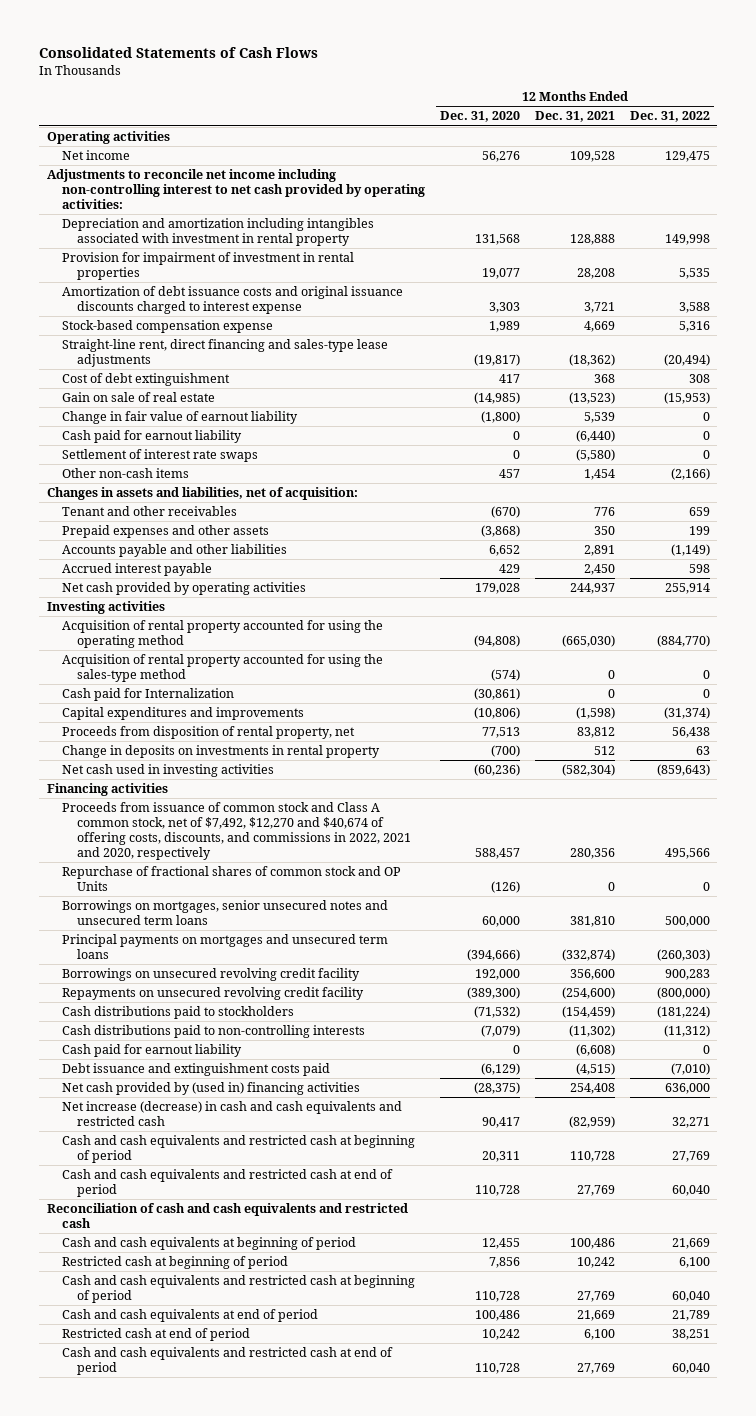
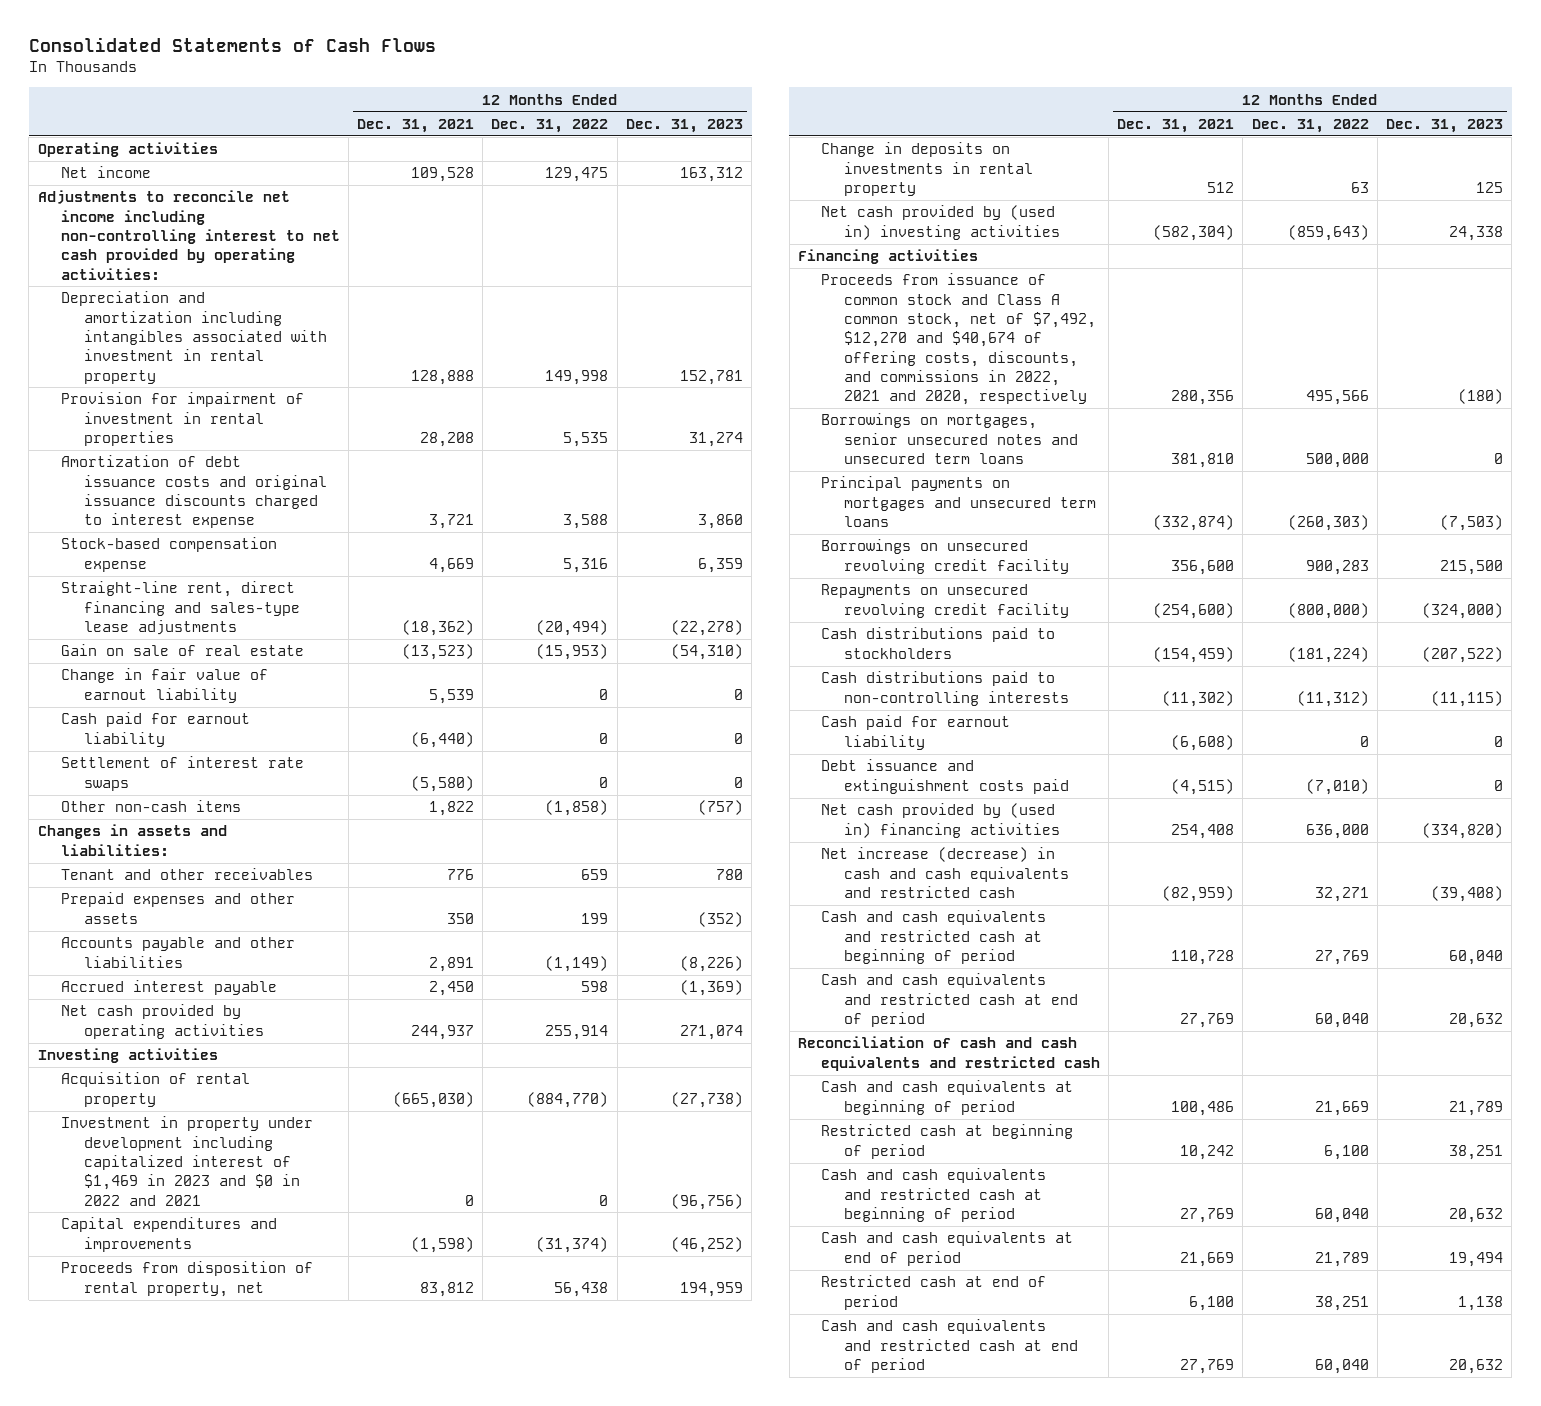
[439,111,520,123] Dec. 31, 2020 -> none
none -> [625,118,743,133] Dec. 31, 2023
[61,373,230,387] Cost of debt extinguishment -> none
[583,469,615,481] 1,454 -> [429,801,475,817] 1,822
[670,468,710,481] (2,166) -> [545,800,609,817] (1,858)
[46,487,358,501] Changes in assets and liabilities, net of acquisition: -> [37,824,227,856] Changes in assets and liabilities:
[61,654,383,683] Acquisition of rental property accounted for using the sales-type method -> none
[61,688,234,702] Cash paid for Internalization -> none
[61,620,383,649] Acquisition of rental property accounted for using the operating method -> [60,1072,250,1107] Acquisition of rental property
none -> [60,1116,313,1206] Investment in property under development including capitalized interest of $1,469 in 2023 and $0 in 2022 and 2021
[61,764,274,778] Net cash used in investing activities -> [820,205,1061,240] Net cash provided by (used in) investing activities
[61,866,401,892] Repurchase of fractional shares of common stock and OP Units -> none

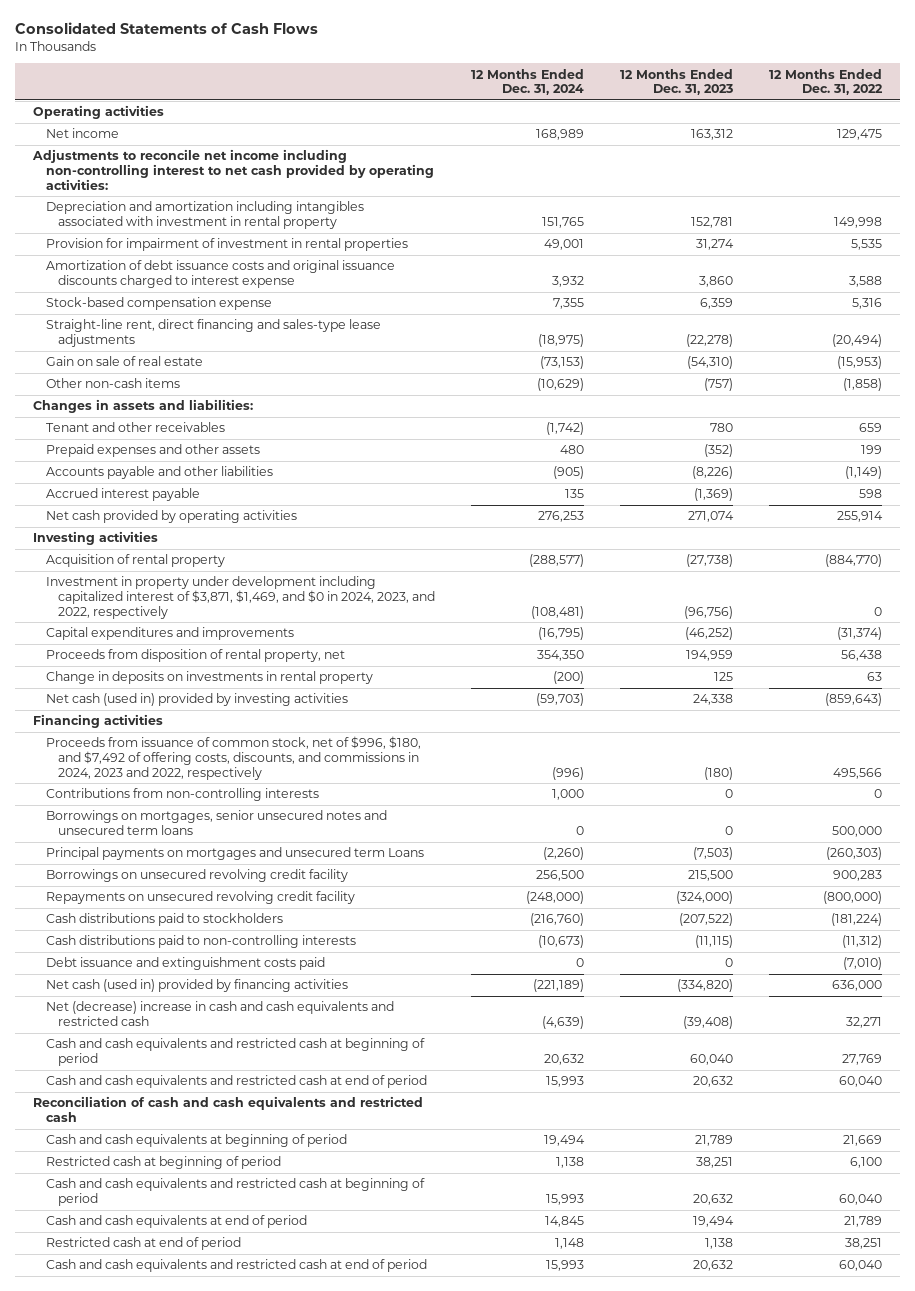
[357,118,475,133] Dec. 31, 2021 -> none
none -> [471,68,585,96] 12 Months Ended Dec. 31, 2024
[60,668,268,703] Change in fair value of earnout liability -> none
[60,712,250,747] Cash paid for earnout liability -> none
[60,756,304,791] Settlement of interest rate swaps -> none
[60,1116,313,1206] Investment in property under development including capitalized interest of $1,469 in 2023 and $0 in 2022 and 2021 -> [45,576,436,619] Investment in property under development including capitalized interest of $3,871, $1,469, and $0 in 2024, 2023, and 2022, respectively
[820,205,1061,240] Net cash provided by (used in) investing activities -> [45,693,348,707] Net cash (used in) provided by investing activities
[820,273,1097,406] Proceeds from issuance of common stock and Class A common stock, net of $7,492, $12,270 and $40,674 of offering costs, discounts, and commissions in 2022, 2021 and 2020, respectively -> [45,736,421,780] Proceeds from issuance of common stock, net of $996, $180, and $7,492 of offering costs, discounts, and commissions in 2024, 2023 and 2022, respectively
none -> [45,788,319,802] Contributions from non-controlling interests
[820,476,1097,527] Principal payments on mortgages and unsecured term loans -> [45,847,424,861] Principal payments on mortgages and unsecured term Loans
[820,715,1010,750] Cash paid for earnout liability -> none
[820,803,1061,838] Net cash provided by (used in) financing activities -> [45,979,348,993] Net cash (used in) provided by financing activities
[820,847,1070,898] Net increase (decrease) in cash and cash equivalents and restricted cash -> [45,1001,394,1026] Net (decrease) increase in cash and cash equivalents and restricted cash

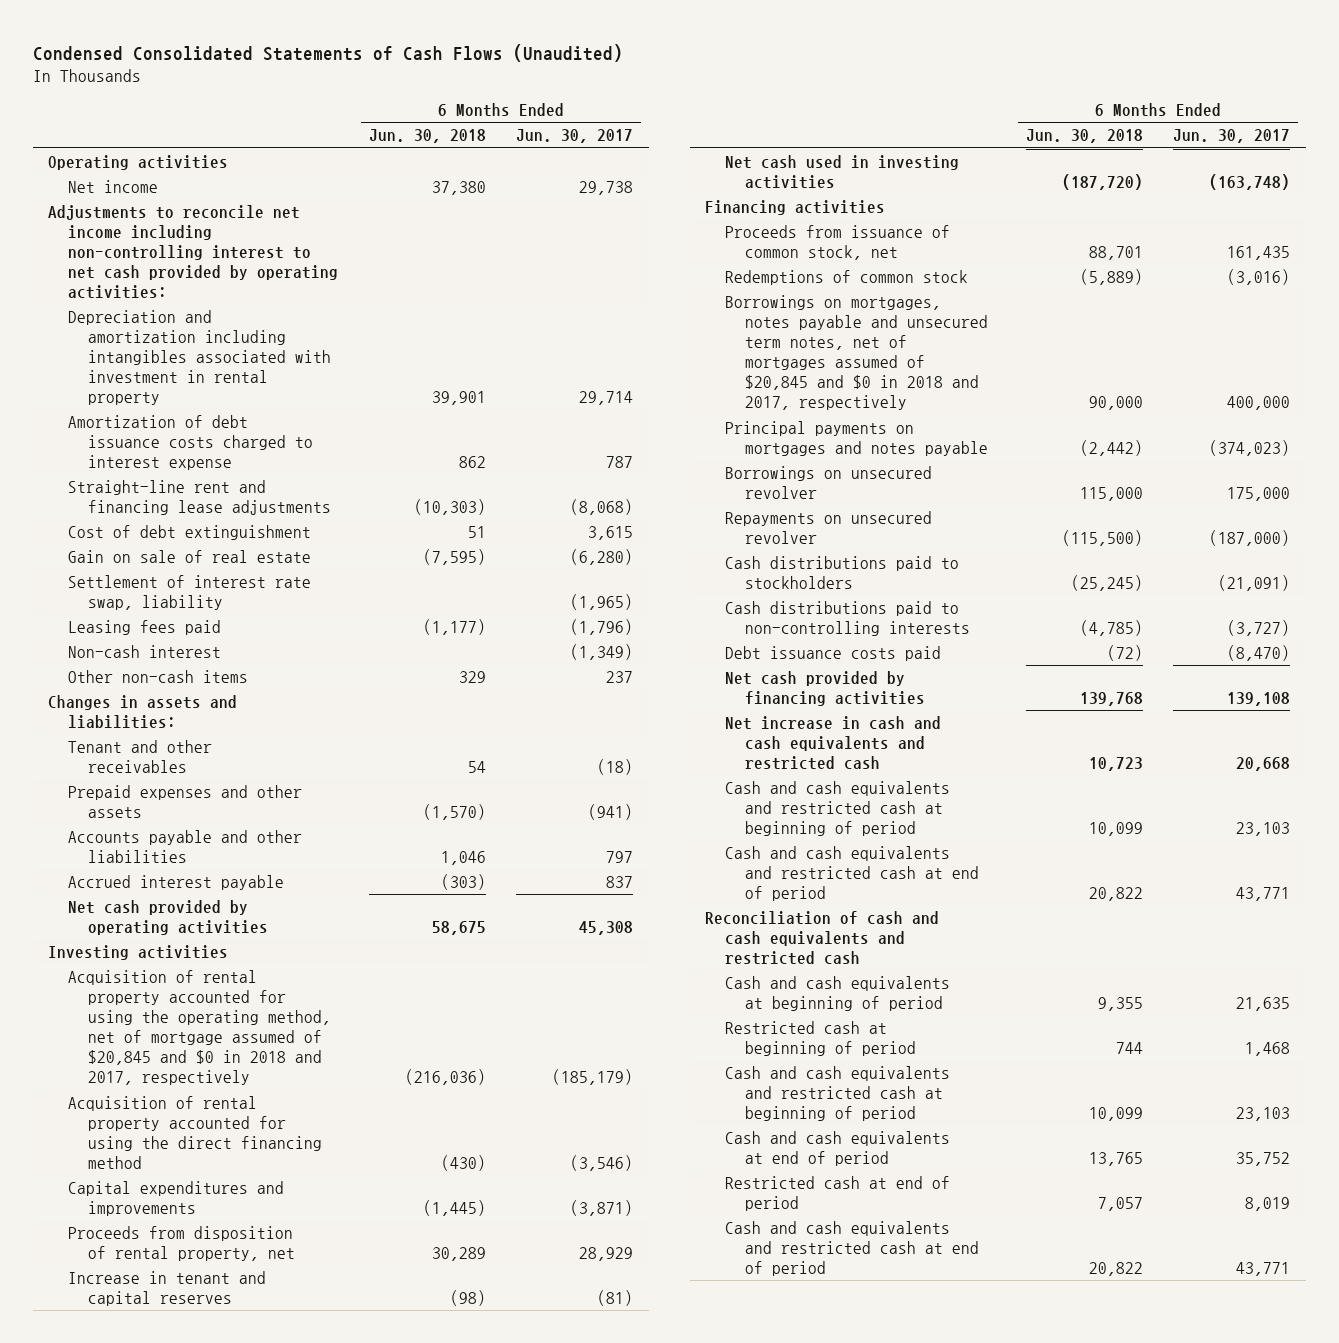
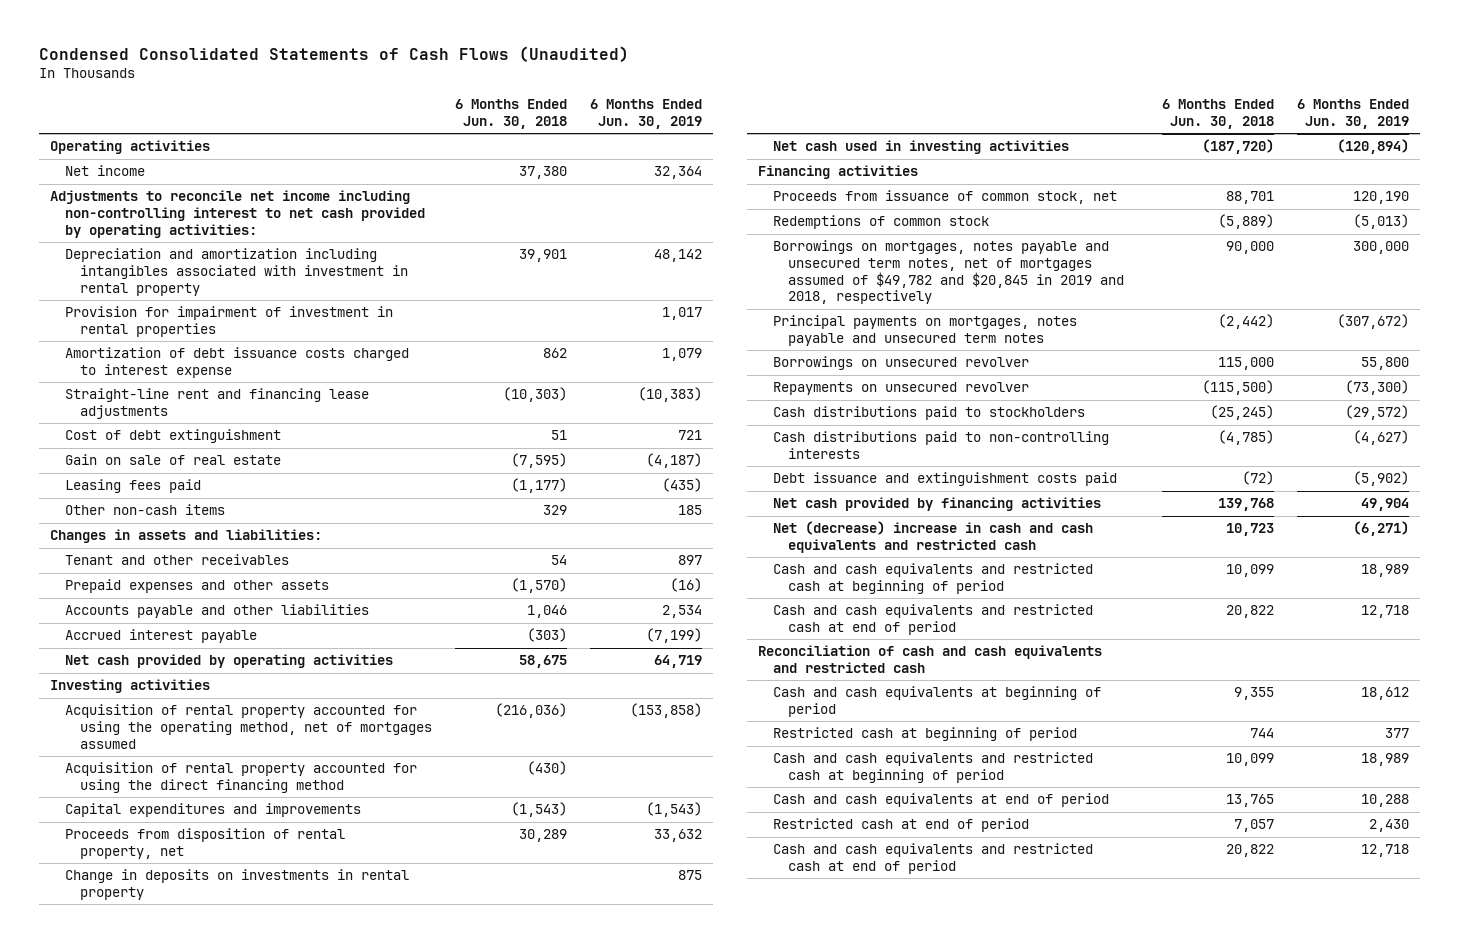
[516,129,634,144] Jun. 30, 2017 -> none
none -> [589,98,702,129] 6 Months Ended Jun. 30, 2019
none -> [65,306,394,337] Provision for impairment of investment in rental properties
[67,574,311,610] Settlement of interest rate swap, liability -> none
[67,644,221,658] Non-cash interest -> none
[67,969,331,1086] Acquisition of rental property accounted for using the operating method, net of mortgage assumed of $20,845 and $0 in 2018 and 2017, respectively -> [65,704,433,749] Acquisition of rental property accounted for using the operating method, net of mortgages assumed
[422,1199,486,1216] (1,445) -> [510,802,567,818] (1,543)
[67,1270,266,1306] Increase in tenant and capital reserves -> none
none -> [65,869,410,900] Change in deposits on investments in rental property
[725,294,989,411] Borrowings on mortgages, notes payable and unsecured term notes, net of mortgages assumed of $20,845 and $0 in 2018 and 2017, respectively -> [772,240,1124,305] Borrowings on mortgages, notes payable and unsecured term notes, net of mortgages assumed of $49,782 and $20,845 in 2019 and 2018, respectively
[725,420,989,456] Principal payments on mortgages and notes payable -> [772,315,1077,346] Principal payments on mortgages, notes payable and unsecured term notes
[725,645,942,661] Debt issuance costs paid -> [772,472,1117,487] Debt issuance and extinguishment costs paid
[725,715,942,771] Net increase in cash and cash equivalents and restricted cash -> [772,521,1093,553] Net (decrease) increase in cash and cash equivalents and restricted cash

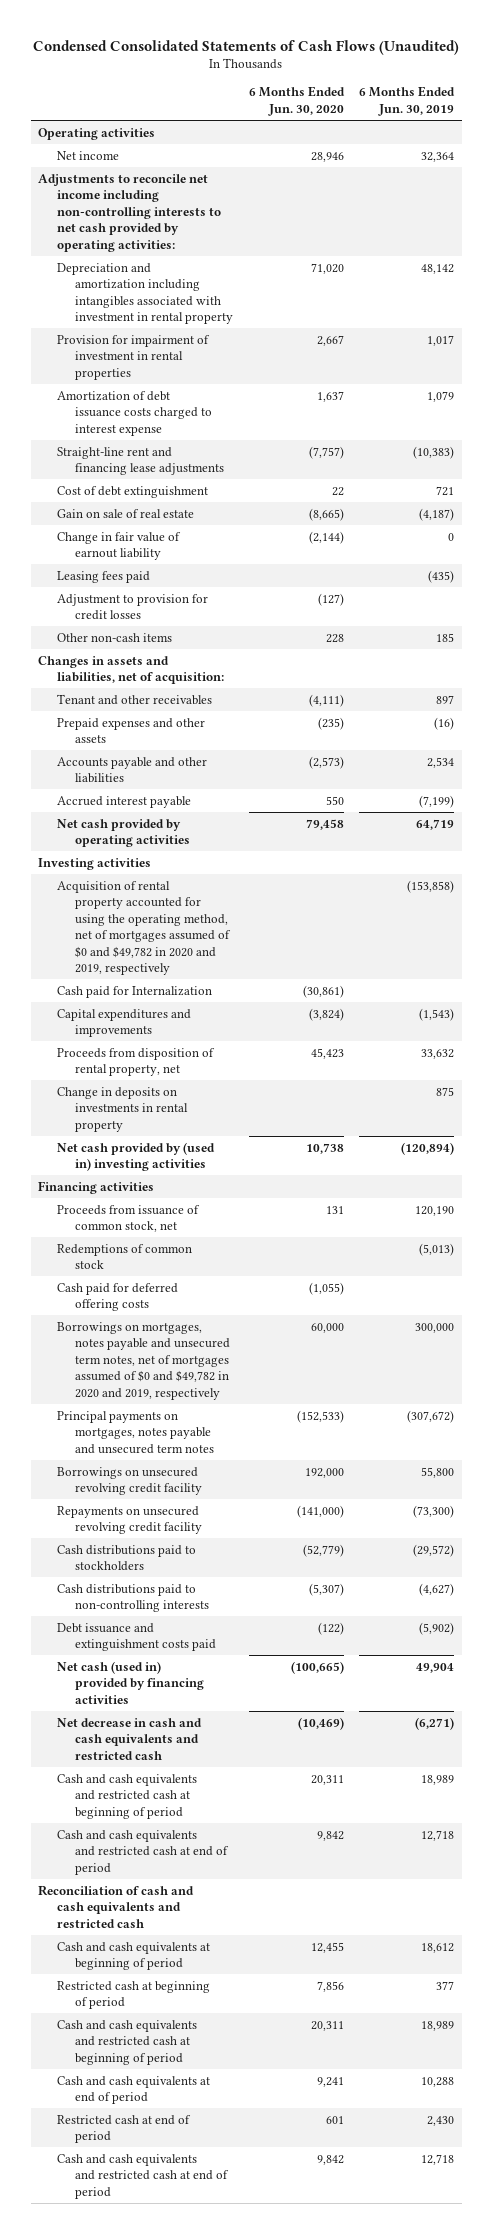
[454,98,567,129] 6 Months Ended Jun. 30, 2018 -> none
none -> [248,86,345,117] 6 Months Ended Jun. 30, 2020
[50,190,426,238] Adjustments to reconcile net income including non-controlling interest to net cash provided by operating activities: -> [38,173,221,252] Adjustments to reconcile net income including non-controlling interests to net cash provided by operating activities:
none -> [56,531,181,561] Change in fair value of earnout liability
none -> [56,593,208,621] Adjustment to provision for credit losses
[50,529,323,544] Changes in assets and liabilities: -> [38,655,224,685] Changes in assets and liabilities, net of acquisition:
[65,762,418,793] Acquisition of rental property accounted for using the direct financing method -> none
[65,704,433,749] Acquisition of rental property accounted for using the operating method, net of mortgages assumed -> [56,880,231,976] Acquisition of rental property accounted for using the operating method, net of mortgages assumed of $0 and $49,782 in 2020 and 2019, respectively
none -> [56,985,212,998] Cash paid for Internalization
[772,140,1069,155] Net cash used in investing activities -> [56,1141,215,1172] Net cash provided by (used in) investing activities
none -> [56,1282,178,1312] Cash paid for deferred offering costs
[772,240,1124,305] Borrowings on mortgages, notes payable and unsecured term notes, net of mortgages assumed of $49,782 and $20,845 in 2019 and 2018, respectively -> [56,1321,230,1400] Borrowings on mortgages, notes payable and unsecured term notes, net of mortgages assumed of $0 and $49,782 in 2020 and 2019, respectively
[772,356,1029,371] Borrowings on unsecured revolver -> [56,1466,202,1496] Borrowings on unsecured revolving credit facility
[772,382,1029,396] Repayments on unsecured revolver -> [56,1505,202,1535] Repayments on unsecured revolving credit facility
[772,497,1101,512] Net cash provided by financing activities -> [56,1660,204,1704] Net cash (used in) provided by financing activities
[772,521,1093,553] Net (decrease) increase in cash and cash equivalents and restricted cash -> [56,1717,202,1760] Net decrease in cash and cash equivalents and restricted cash

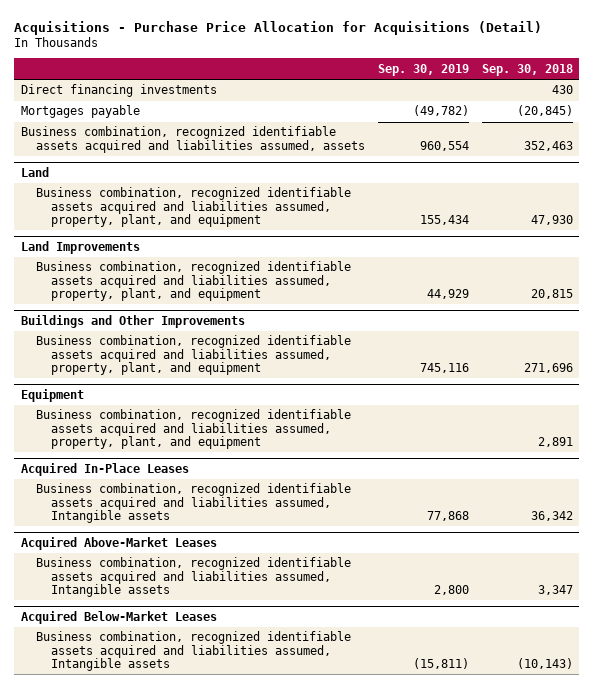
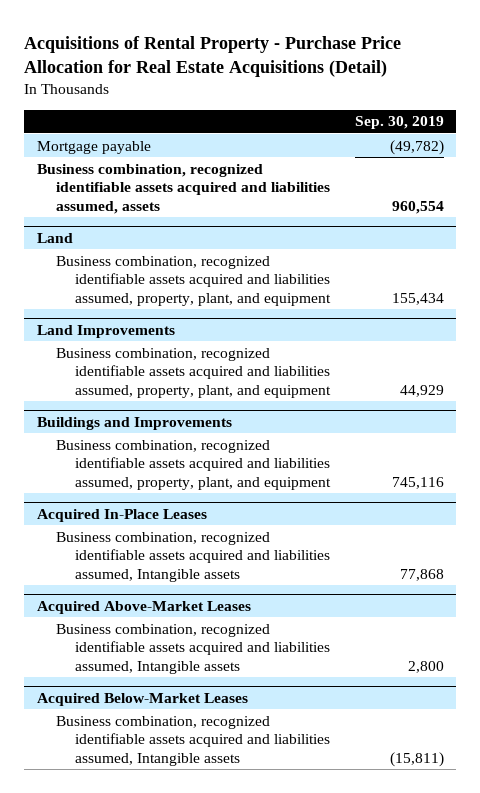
[14,20,543,35] Acquisitions - Purchase Price Allocation for Acquisitions (Detail) -> [24,35,402,78] Acquisitions of Rental Property - Purchase Price Allocation for Real Estate Acquisitions (Detail)
[481,63,573,76] Sep. 30, 2018 -> none
[20,84,217,98] Direct financing investments -> none
[20,105,140,119] Mortgages payable -> [36,140,151,154] Mortgage payable
[20,315,245,329] Buildings and Other Improvements -> [36,416,232,430] Buildings and Improvements
[20,389,84,403] Equipment -> none
[35,409,351,449] Business combination, recognized identifiable assets acquired and liabilities assumed, property, plant, and equipment -> none

